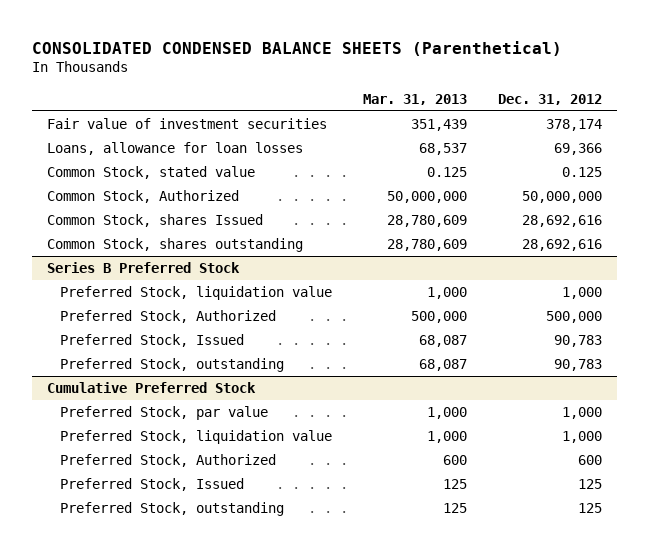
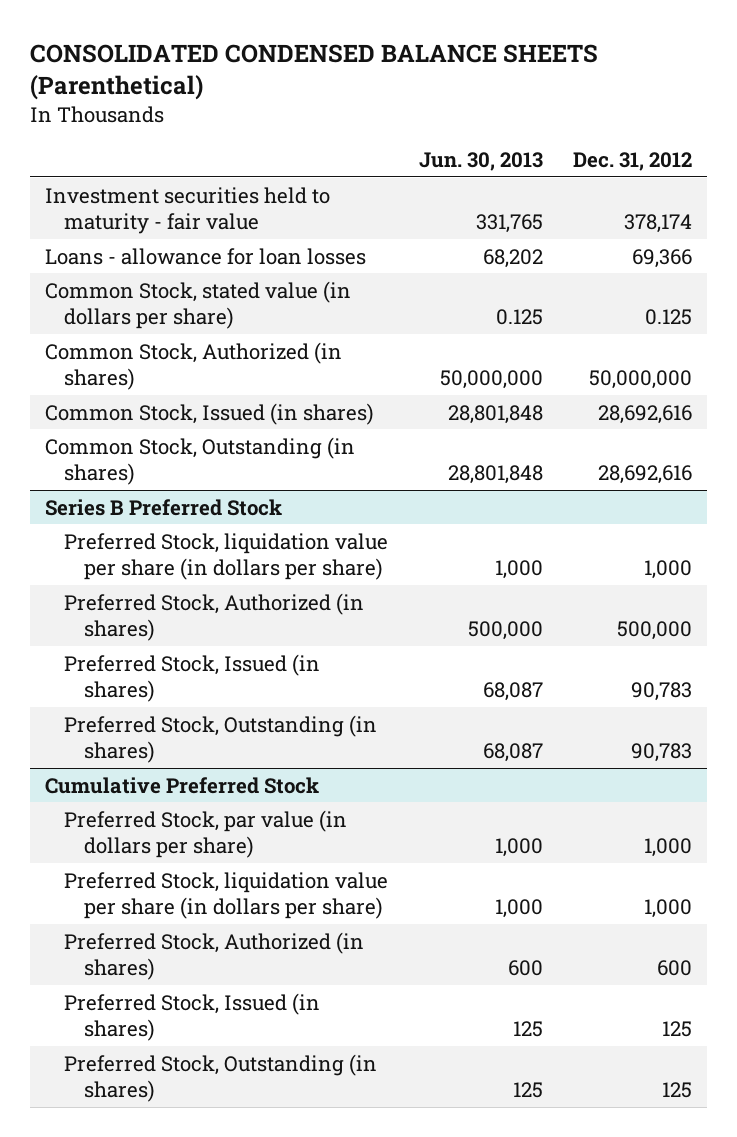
[363,93,468,105] Mar. 31, 2013 -> none
none -> [418,151,543,171] Jun. 30, 2013
[47,118,328,130] Fair value of investment securities -> [44,186,330,235] Investment securities held to maturity - fair value
[47,142,304,156] Loans, allowance for loan losses -> [44,247,366,265] Loans - allowance for loan losses
[47,166,256,180] Common Stock, stated value -> [44,280,351,330] Common Stock, stated value (in dollars per share)
[47,190,240,204] Common Stock, Authorized -> [44,341,342,391] Common Stock, Authorized (in shares)
[47,214,264,228] Common Stock, shares Issued -> [44,402,374,425] Common Stock, Issued (in shares)
[47,238,304,253] Common Stock, shares outstanding -> [44,436,355,486] Common Stock, Outstanding (in shares)
[60,286,333,301] Preferred Stock, liquidation value -> [64,532,389,581] Preferred Stock, liquidation value per share (in dollars per share)
[60,310,277,324] Preferred Stock, Authorized -> [64,592,365,642] Preferred Stock, Authorized (in shares)
[60,334,245,348] Preferred Stock, Issued -> [64,653,321,703] Preferred Stock, Issued (in shares)
[60,358,285,373] Preferred Stock, outstanding -> [64,714,378,764] Preferred Stock, Outstanding (in shares)
[60,406,269,421] Preferred Stock, par value -> [64,809,348,859] Preferred Stock, par value (in dollars per share)
[60,430,333,445] Preferred Stock, liquidation value -> [64,871,389,920] Preferred Stock, liquidation value per share (in dollars per share)
[60,454,277,468] Preferred Stock, Authorized -> [64,931,365,981] Preferred Stock, Authorized (in shares)
[60,478,245,492] Preferred Stock, Issued -> [64,992,321,1042] Preferred Stock, Issued (in shares)
[60,502,285,517] Preferred Stock, outstanding -> [64,1053,378,1103] Preferred Stock, Outstanding (in shares)

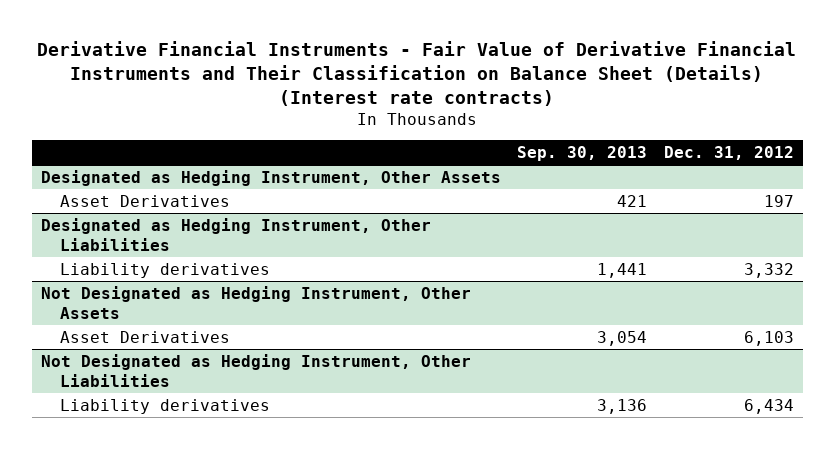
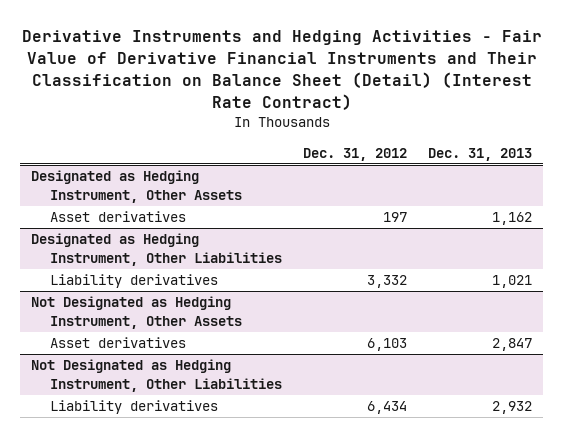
[37,40,797,106] Derivative Financial Instruments - Fair Value of Derivative Financial Instruments and Their Classification on Balance Sheet (Details) (Interest rate contracts) -> [21,30,542,111] Derivative Instruments and Hedging Activities - Fair Value of Derivative Financial Instruments and Their Classification on Balance Sheet (Detail) (Interest Rate Contract)
[517,145,648,161] Sep. 30, 2013 -> none
none -> [428,147,533,161] Dec. 31, 2013
[59,194,230,207] Asset Derivatives -> [50,211,187,223] Asset derivatives
[59,330,230,343] Asset Derivatives -> [50,337,187,349] Asset derivatives

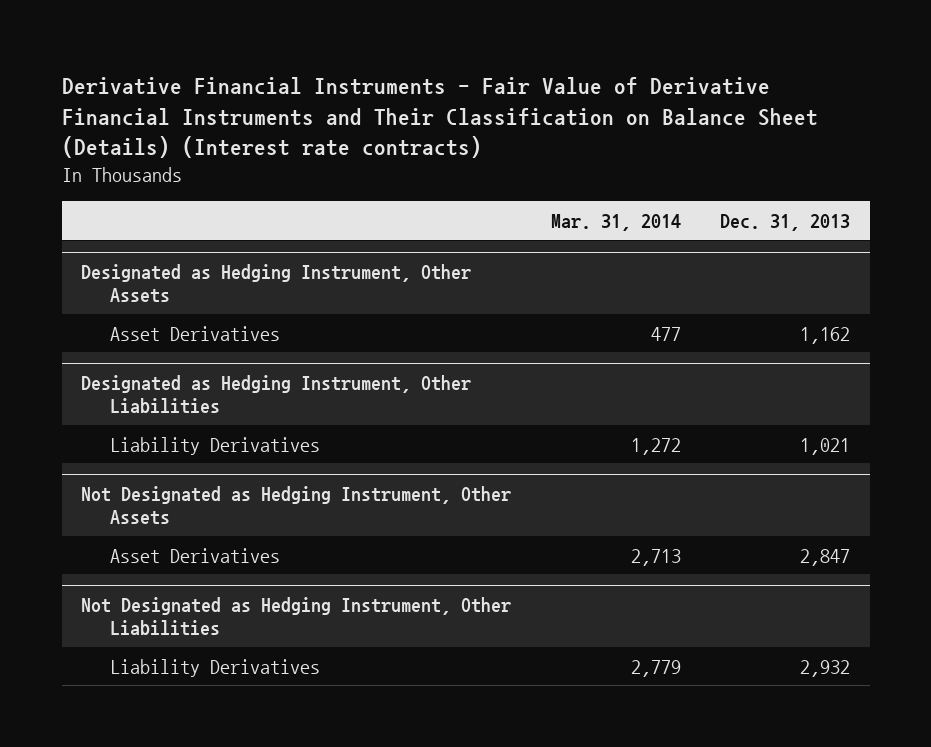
[21,30,542,111] Derivative Instruments and Hedging Activities - Fair Value of Derivative Financial Instruments and Their Classification on Balance Sheet (Detail) (Interest Rate Contract) -> [61,76,818,159] Derivative Financial Instruments - Fair Value of Derivative Financial Instruments and Their Classification on Balance Sheet (Details) (Interest rate contracts)
[303,147,408,161] Dec. 31, 2012 -> none
none -> [550,213,681,231] Mar. 31, 2014
[50,211,187,223] Asset derivatives -> [109,325,280,341] Asset Derivatives
[50,274,219,289] Liability derivatives -> [109,436,320,455] Liability Derivatives
[50,337,187,349] Asset derivatives -> [109,547,280,563] Asset Derivatives
[50,400,219,415] Liability derivatives -> [109,658,320,677] Liability Derivatives

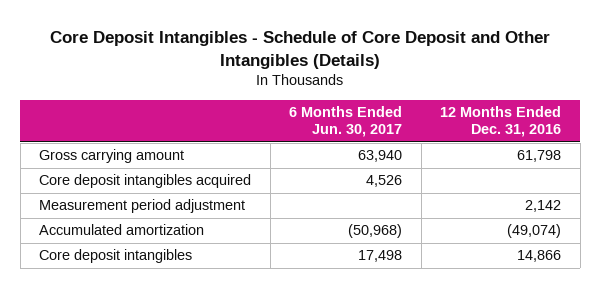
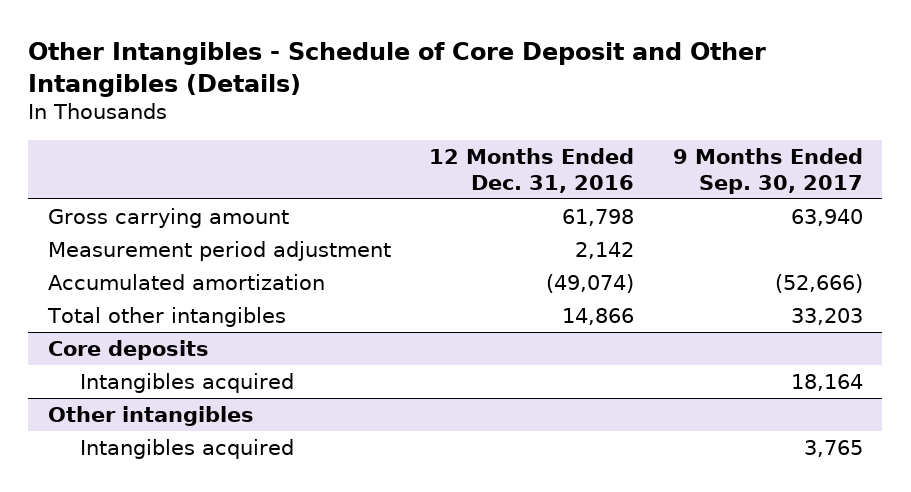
[50,31,551,69] Core Deposit Intangibles - Schedule of Core Deposit and Other Intangibles (Details) -> [28,41,767,97] Other Intangibles - Schedule of Core Deposit and Other Intangibles (Details)
[289,106,403,138] 6 Months Ended Jun. 30, 2017 -> none
none -> [673,147,864,194] 9 Months Ended Sep. 30, 2017
[39,174,252,189] Core deposit intangibles acquired -> none
[39,249,193,264] Core deposit intangibles -> [46,307,286,328] Total other intangibles
none -> [47,340,209,361] Core deposits
none -> [80,373,295,394] Intangibles acquired
none -> [47,406,254,427] Other intangibles
none -> [80,439,295,460] Intangibles acquired

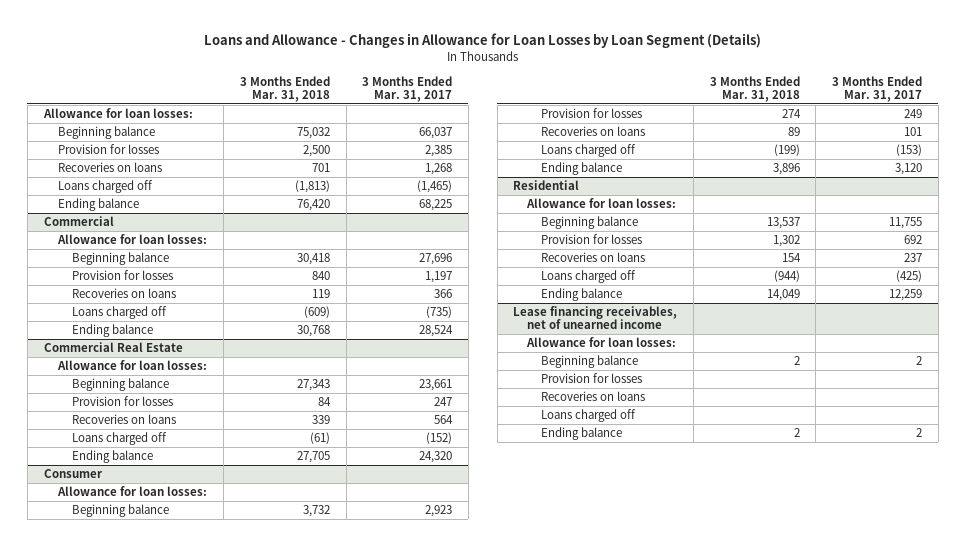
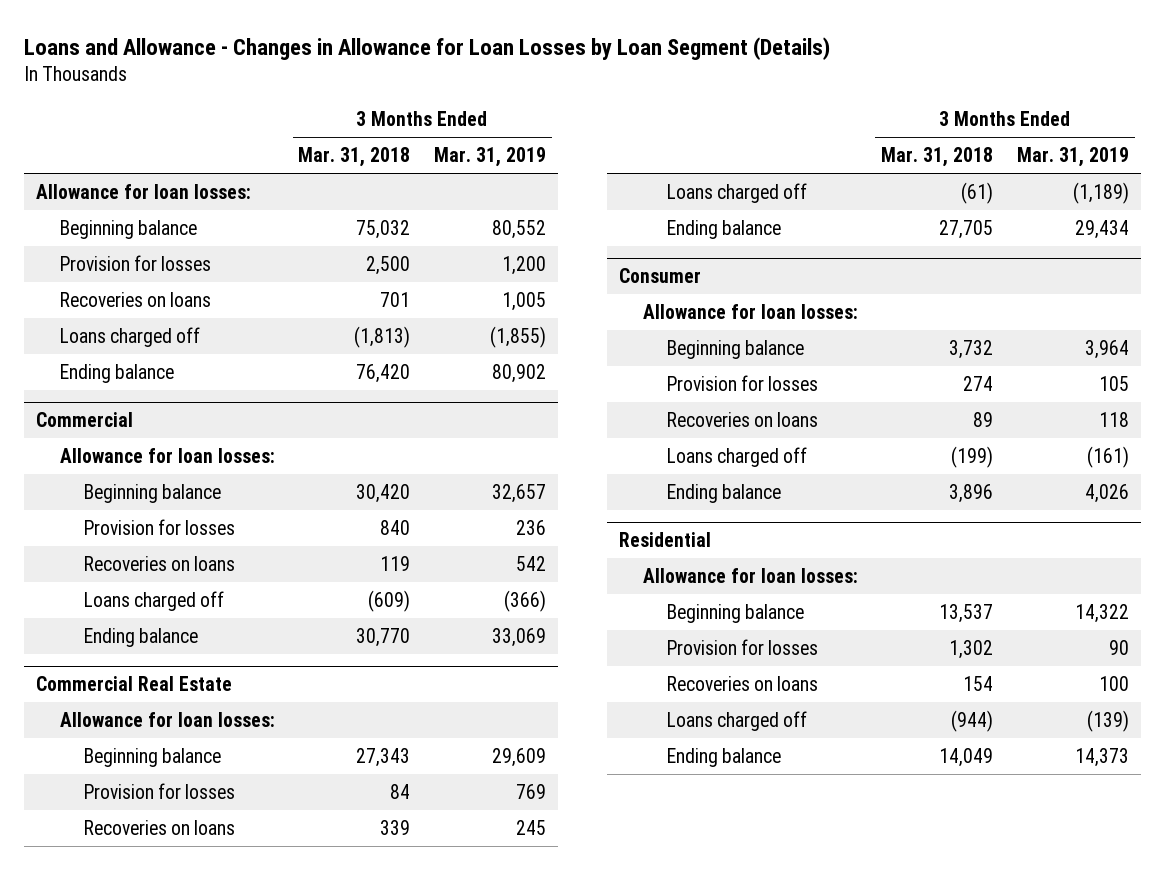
[362,75,453,102] 3 Months Ended Mar. 31, 2017 -> none
none -> [433,147,546,168] Mar. 31, 2019
[296,253,330,266] 30,418 -> [356,484,411,504] 30,420
[296,325,330,338] 30,768 -> [356,628,411,648] 30,770
[513,306,678,330] Lease financing receivables, net of unearned income -> none
[526,337,677,348] Allowance for loan losses: -> none
[541,355,639,369] Beginning balance -> none
[541,373,643,384] Provision for losses -> none
[541,391,646,402] Recoveries on loans -> none
[541,409,637,423] Loans charged off -> none
[541,427,623,441] Ending balance -> none

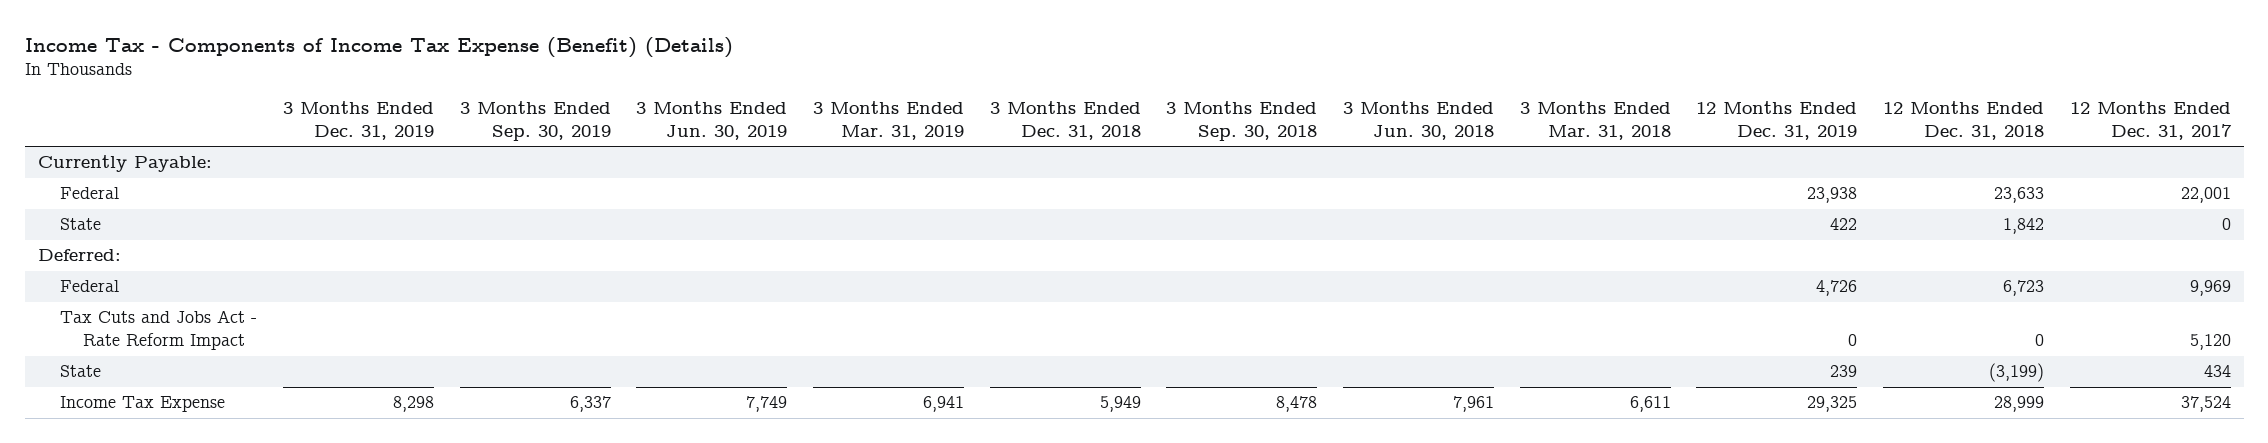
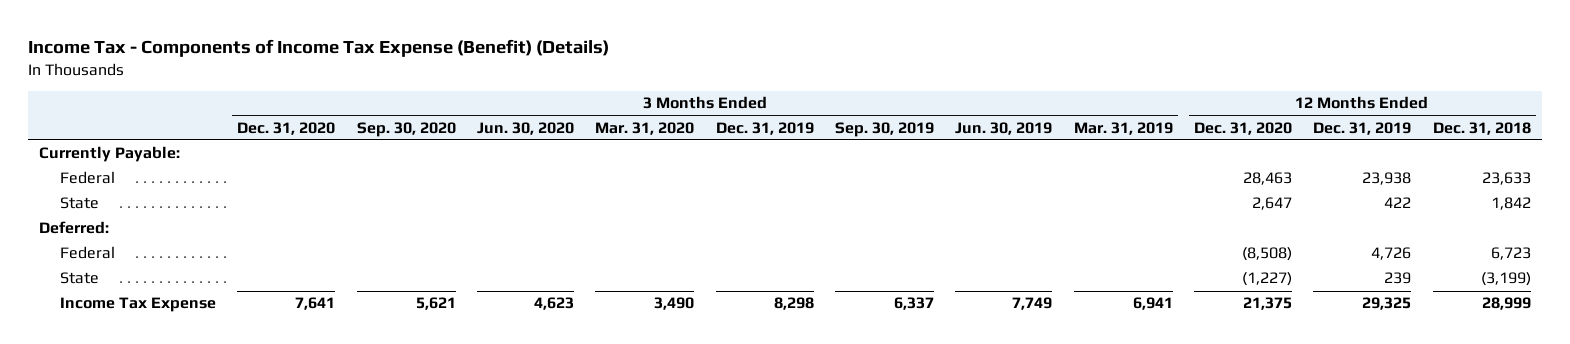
[989,101,1141,140] 3 Months Ended Dec. 31, 2018 -> none
[1166,101,1318,141] 3 Months Ended Sep. 30, 2018 -> none
[1343,101,1495,140] 3 Months Ended Jun. 30, 2018 -> none
[1519,101,1671,140] 3 Months Ended Mar. 31, 2018 -> none
[2069,101,2232,140] 12 Months Ended Dec. 31, 2017 -> none
none -> [237,121,336,135] Dec. 31, 2020
none -> [356,121,456,137] Sep. 30, 2020
none -> [477,121,575,135] Jun. 30, 2020
none -> [595,121,695,135] Mar. 31, 2020
none -> [1194,121,1293,135] Dec. 31, 2020
[60,310,258,351] Tax Cuts and Jobs Act - Rate Reform Impact -> none

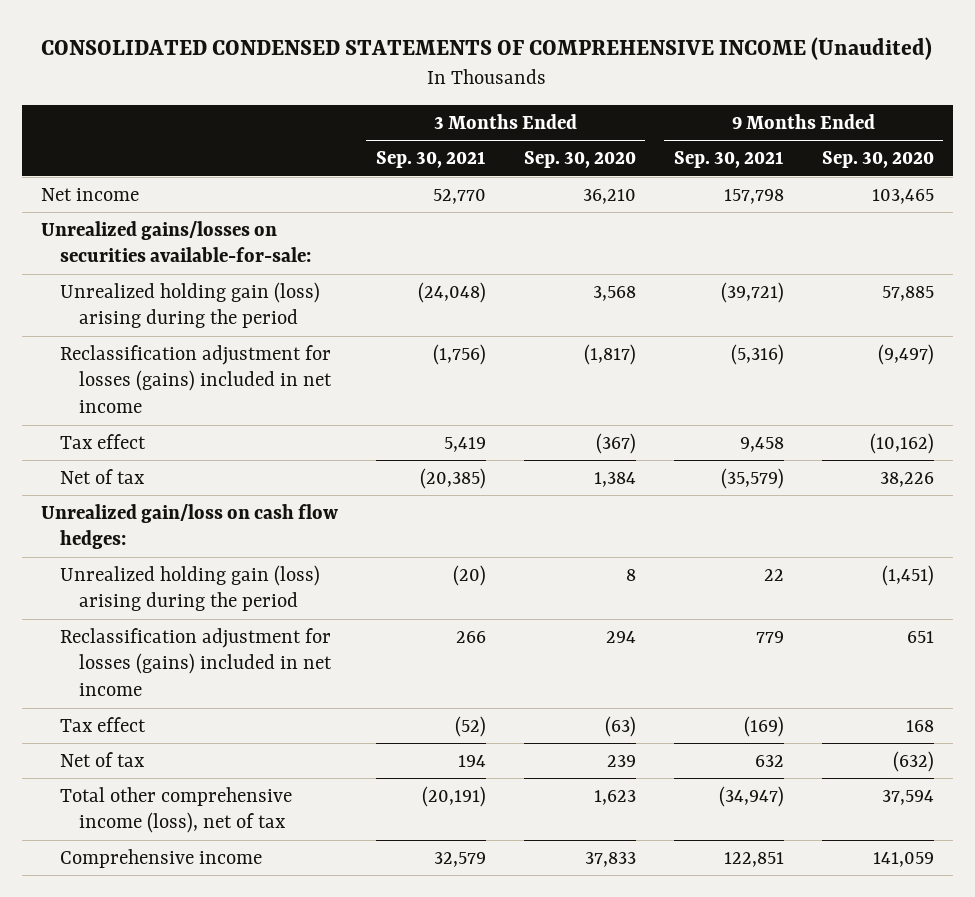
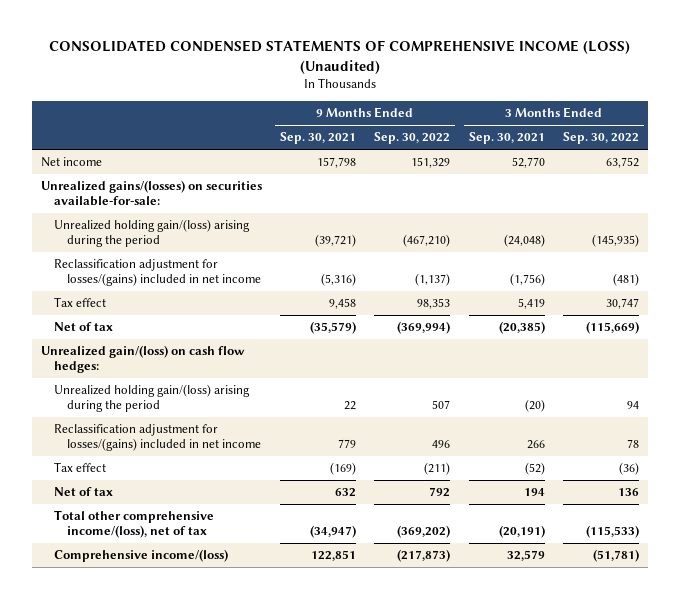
[41,36,933,60] CONSOLIDATED CONDENSED STATEMENTS OF COMPREHENSIVE INCOME (Unaudited) -> [48,40,630,75] CONSOLIDATED CONDENSED STATEMENTS OF COMPREHENSIVE INCOME (LOSS) (Unaudited)
[523,151,636,169] Sep. 30, 2020 -> none
[821,151,934,169] Sep. 30, 2020 -> none
none -> [374,132,451,145] Sep. 30, 2022
none -> [563,132,640,145] Sep. 30, 2022
[40,220,312,263] Unrealized gains/losses on securities available-for-sale: -> [40,180,262,206] Unrealized gains/(losses) on securities available-for-sale:
[60,281,321,329] Unrealized holding gain (loss) arising during the period -> [54,219,251,247] Unrealized holding gain/(loss) arising during the period
[60,344,333,414] Reclassification adjustment for losses (gains) included in net income -> [54,259,262,286] Reclassification adjustment for losses/(gains) included in net income
[40,503,338,550] Unrealized gain/loss on cash flow hedges: -> [40,345,245,373] Unrealized gain/(loss) on cash flow hedges:
[60,564,321,612] Unrealized holding gain (loss) arising during the period -> [54,384,251,412] Unrealized holding gain/(loss) arising during the period
[60,627,333,697] Reclassification adjustment for losses (gains) included in net income -> [54,424,262,451] Reclassification adjustment for losses/(gains) included in net income
[60,786,293,834] Total other comprehensive income (loss), net of tax -> [54,510,215,538] Total other comprehensive income/(loss), net of tax
[60,848,263,868] Comprehensive income -> [54,549,229,563] Comprehensive income/(loss)

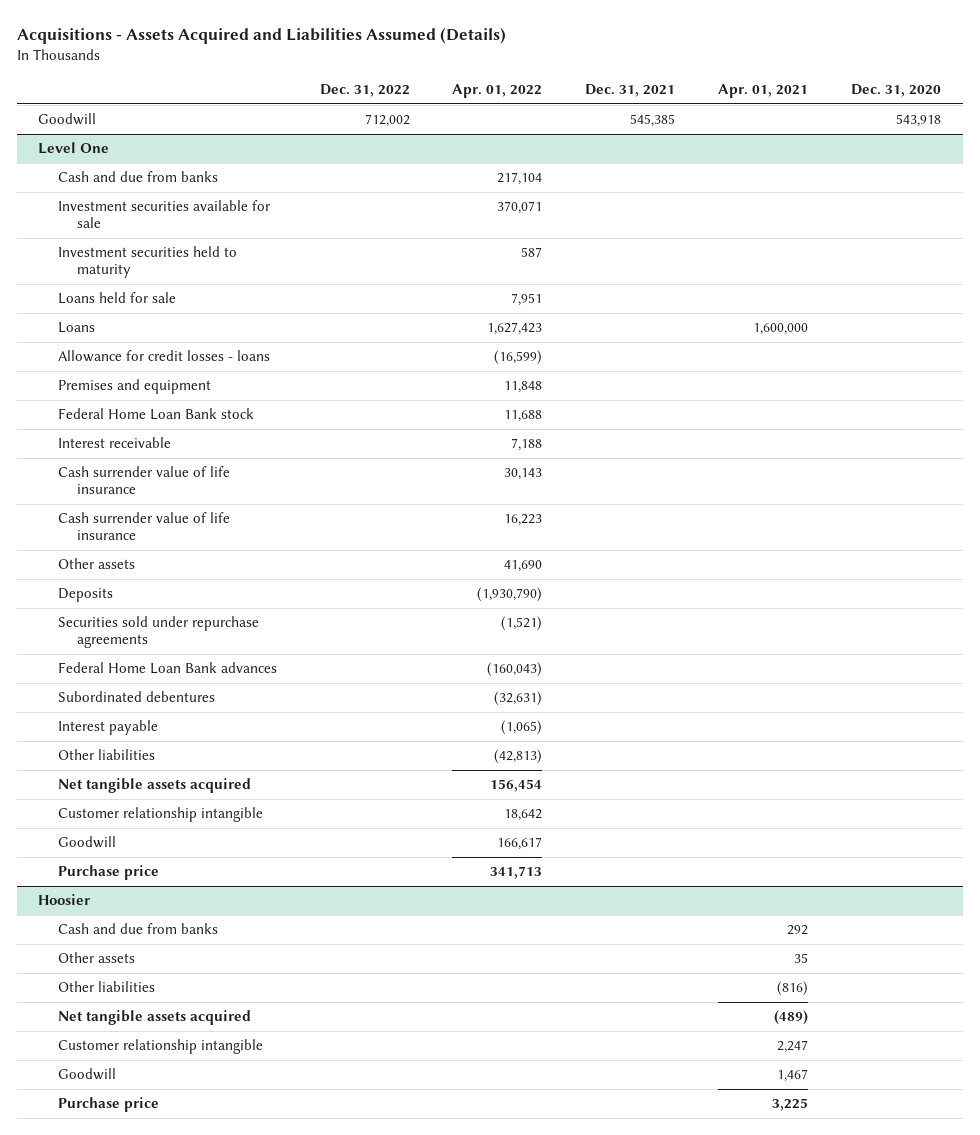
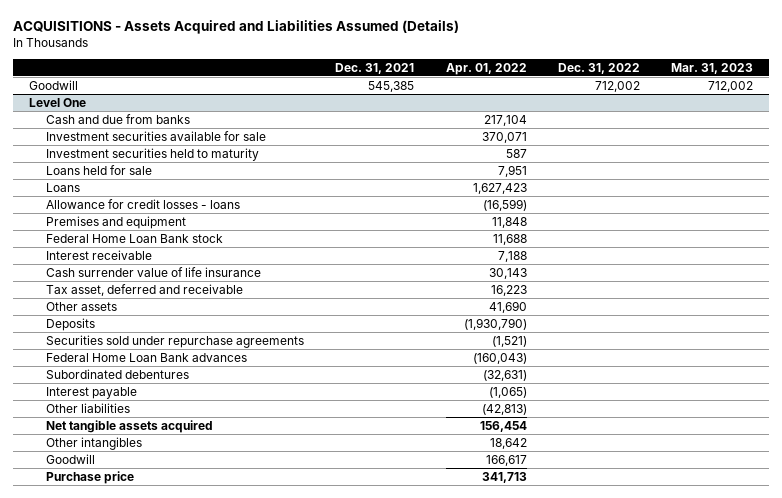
[17,27,507,45] Acquisitions - Assets Acquired and Liabilities Assumed (Details) -> [12,20,459,35] ACQUISITIONS - Assets Acquired and Liabilities Assumed (Details)
[718,84,809,99] Apr. 01, 2021 -> none
[851,84,942,98] Dec. 31, 2020 -> none
none -> [671,62,754,74] Mar. 31, 2023
[57,512,230,541] Cash surrender value of life insurance -> [46,283,244,296] Tax asset, deferred and receivable
[57,807,263,823] Customer relationship intangible -> [46,436,143,450] Other intangibles
[38,894,91,906] Hoosier -> none
[57,923,218,935] Cash and due from banks -> none
[57,952,135,964] Other assets -> none
[57,981,155,993] Other liabilities -> none
[57,1010,251,1026] Net tangible assets acquired -> none
[57,1039,263,1055] Customer relationship intangible -> none
[57,1068,116,1081] Goodwill -> none
[57,1097,159,1113] Purchase price -> none

